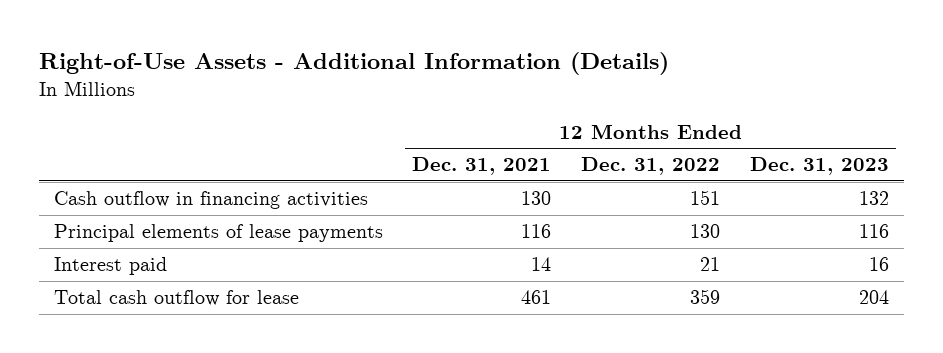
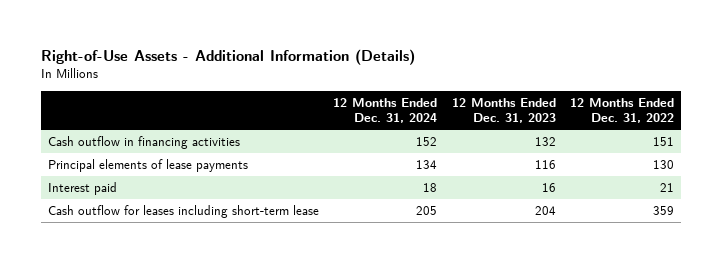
[412,157,552,176] Dec. 31, 2021 -> none
none -> [333,97,438,124] 12 Months Ended Dec. 31, 2024
[53,290,299,307] Total cash outflow for lease -> [47,204,319,218] Cash outflow for leases including short-term lease

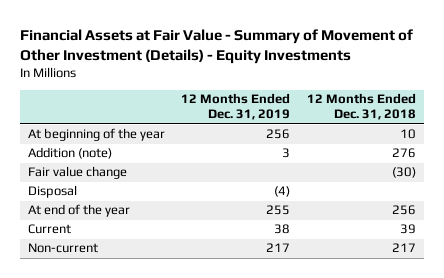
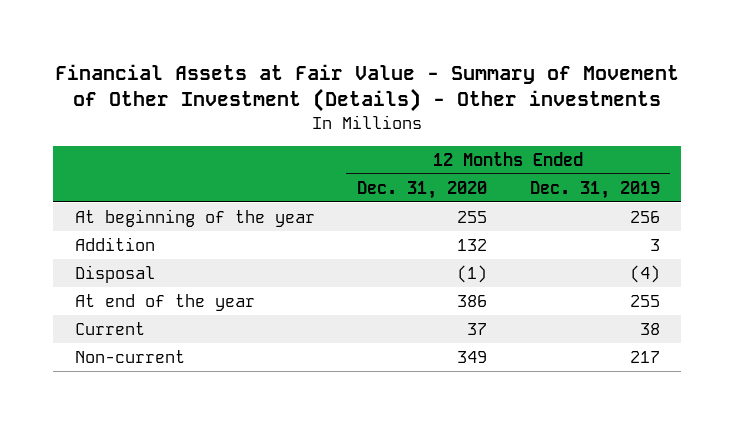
[19,28,413,64] Financial Assets at Fair Value - Summary of Movement of Other Investment (Details) - Equity Investments -> [55,63,680,113] Financial Assets at Fair Value - Summary of Movement of Other Investment (Details) - Other investments
[306,93,416,121] 12 Months Ended Dec. 31, 2018 -> none
none -> [357,180,488,199] Dec. 31, 2020
[27,166,127,180] Fair value change -> none
[27,147,112,160] Addition (note) -> [74,236,155,251] Addition

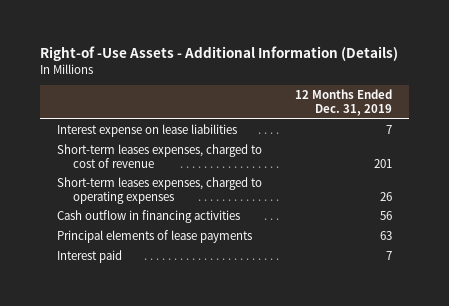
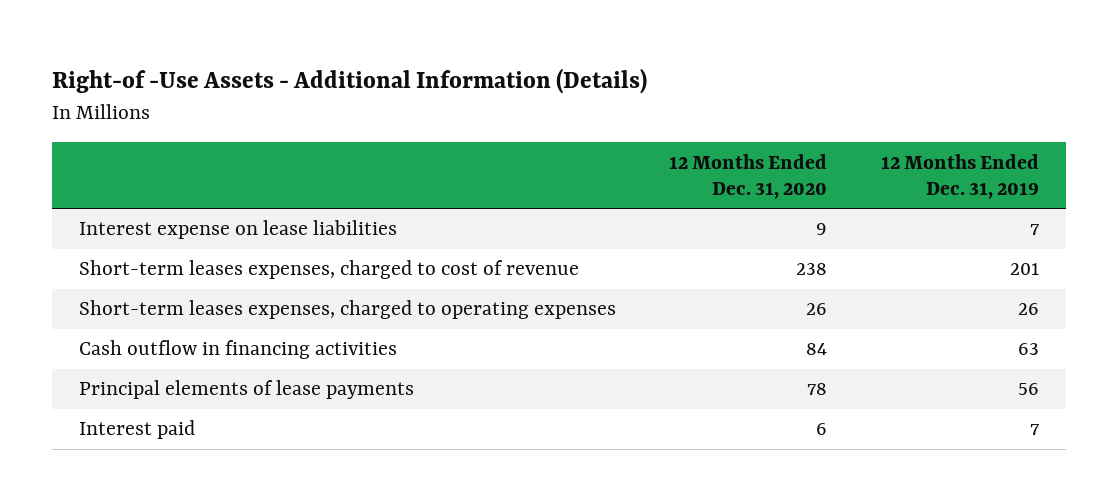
none -> [669,153,828,200] 12 Months Ended Dec. 31, 2020
[380,211,393,221] 56 -> [1017,343,1039,356] 63
[380,231,393,241] 63 -> [1017,383,1039,396] 56

